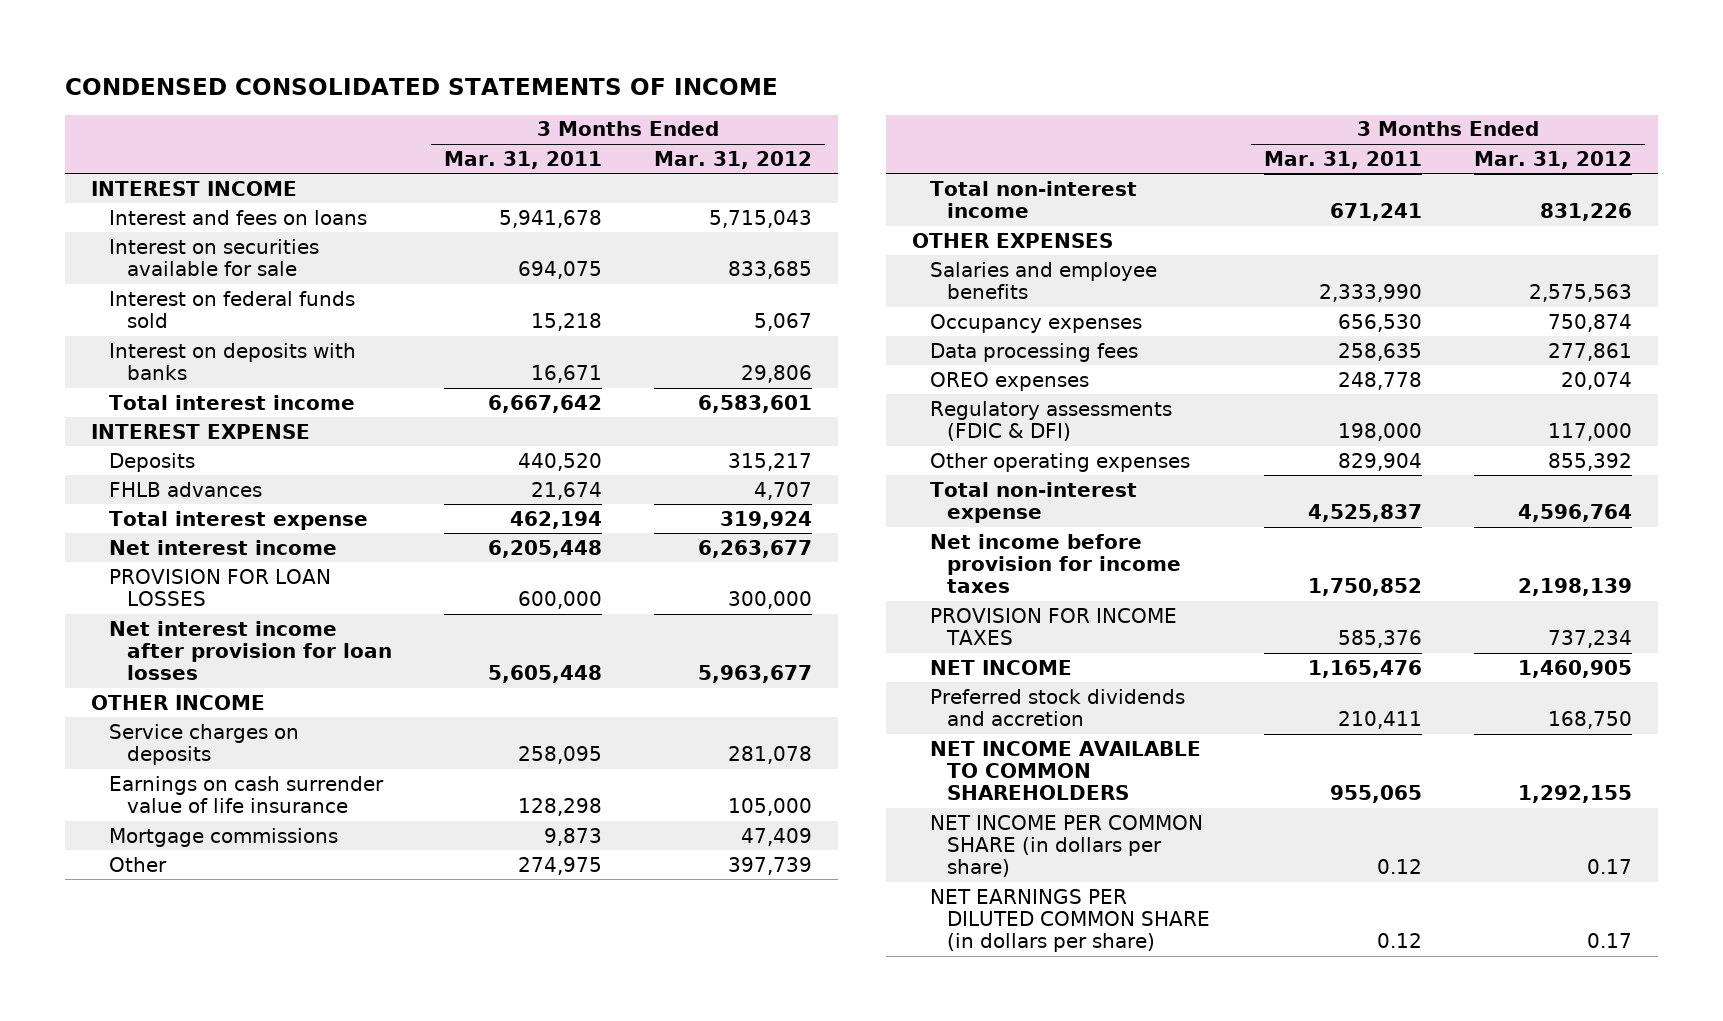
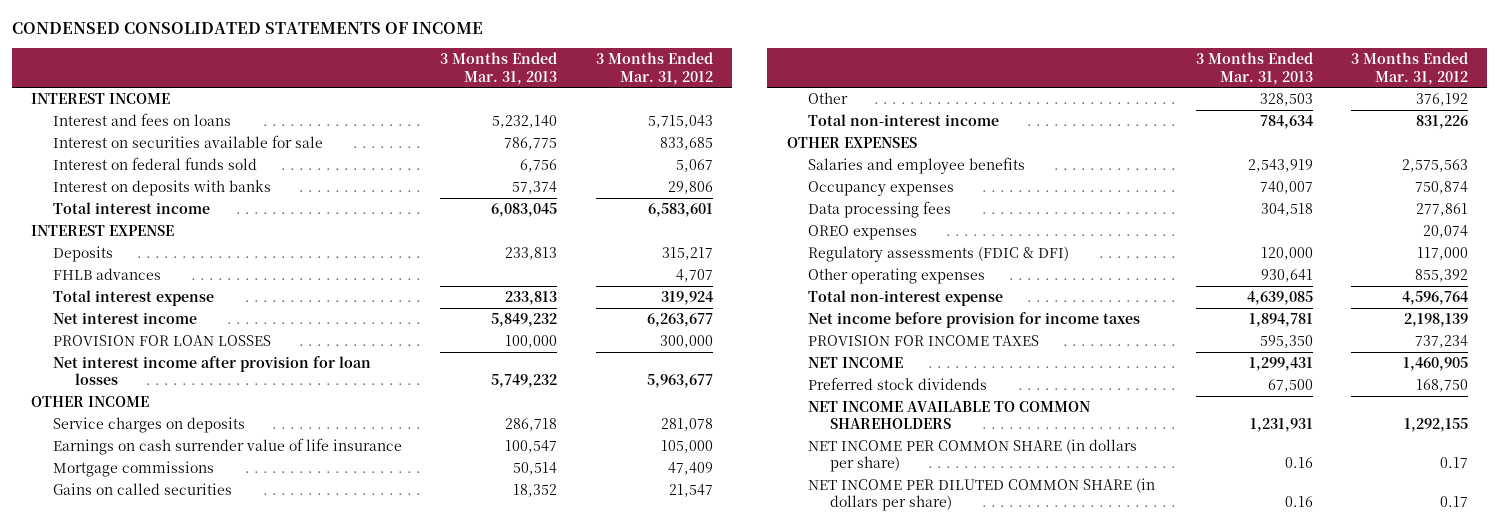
[443,150,602,169] Mar. 31, 2011 -> none
none -> [440,52,558,85] 3 Months Ended Mar. 31, 2013
none -> [53,483,233,496] Gains on called securities
[727,856,812,875] 397,739 -> [1416,93,1469,107] 376,192
[929,688,1185,727] Preferred stock dividends and accretion -> [808,377,988,391] Preferred stock dividends
[929,888,1211,953] NET EARNINGS PER DILUTED COMMON SHARE (in dollars per share) -> [808,478,1156,512] NET INCOME PER DILUTED COMMON SHARE (in dollars per share)

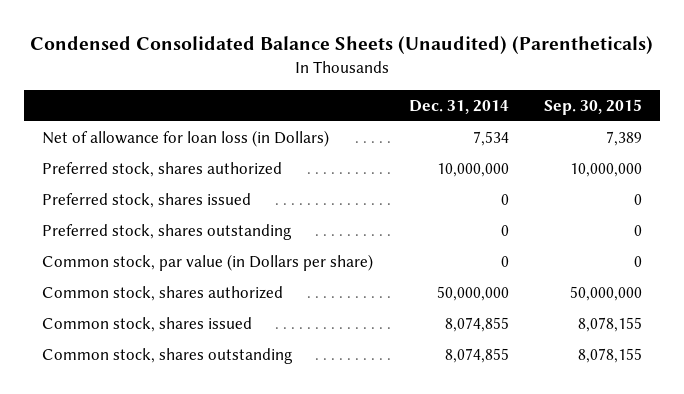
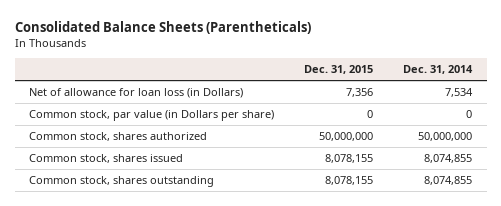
[30,36,654,55] Condensed Consolidated Balance Sheets (Unaudited) (Parentheticals) -> [14,20,311,34] Consolidated Balance Sheets (Parentheticals)
[544,98,643,115] Sep. 30, 2015 -> none
none -> [304,65,374,75] Dec. 31, 2015
[41,161,282,177] Preferred stock, shares authorized -> none
[41,192,251,208] Preferred stock, shares issued -> none
[41,223,292,240] Preferred stock, shares outstanding -> none

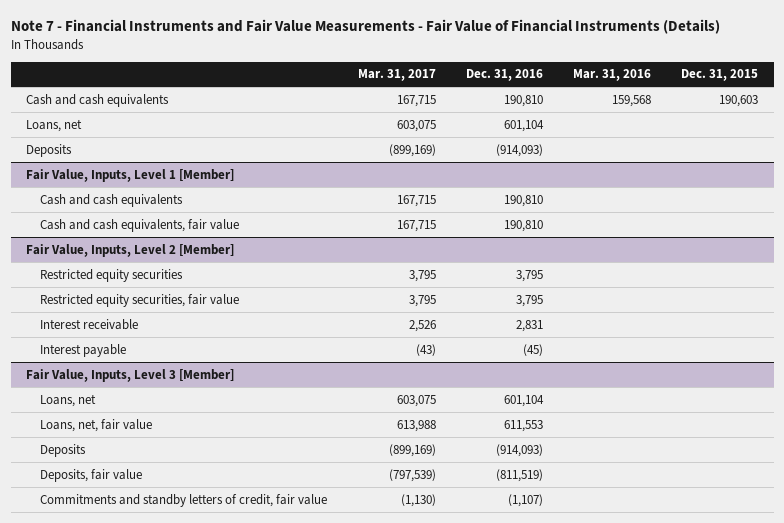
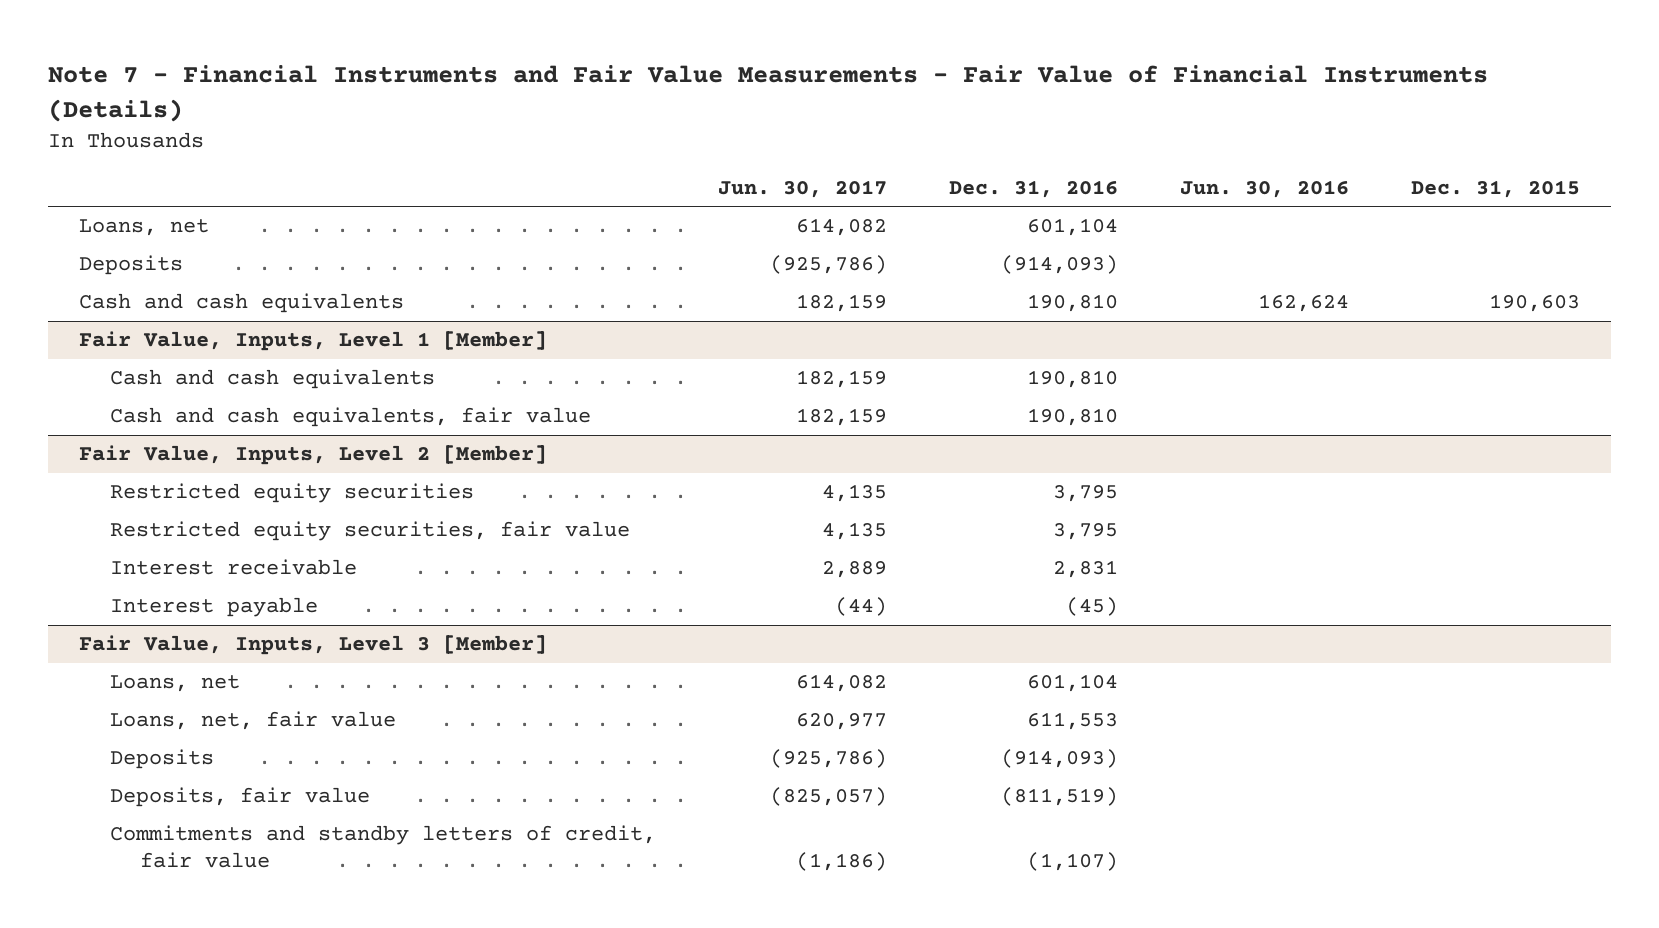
[357,69,436,82] Mar. 31, 2017 -> none
[573,69,652,82] Mar. 31, 2016 -> none
none -> [717,179,887,198] Jun. 30, 2017
none -> [1179,179,1349,198] Jun. 30, 2016
[25,93,169,107] Cash and cash equivalents -> [78,293,404,314] Cash and cash equivalents

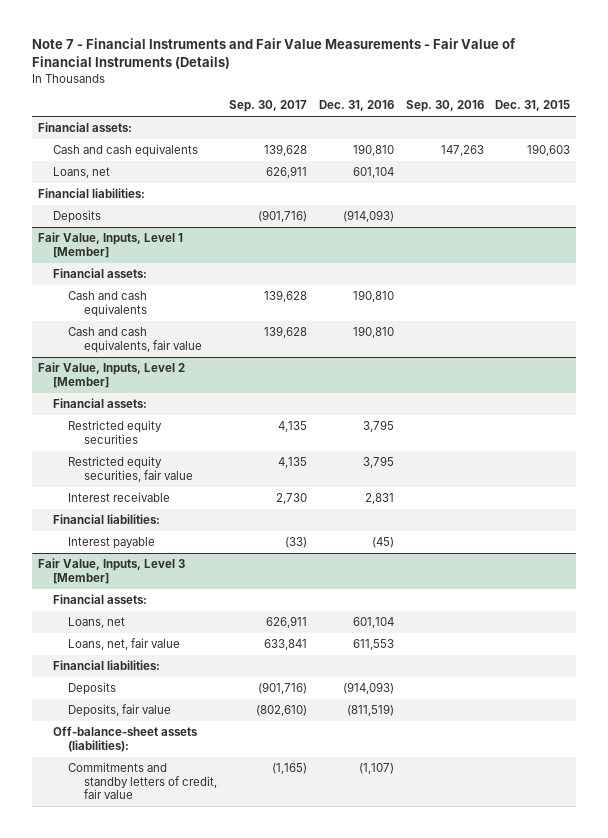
[717,179,887,198] Jun. 30, 2017 -> none
[1179,179,1349,198] Jun. 30, 2016 -> none
none -> [228,100,307,113] Sep. 30, 2017
none -> [405,100,484,113] Sep. 30, 2016
none -> [37,122,132,133] Financial assets:
[78,293,404,314] Cash and cash equivalents -> [53,144,199,158] Cash and cash equivalents
none -> [37,188,145,199] Financial liabilities:
none -> [53,268,148,279] Financial assets:
none -> [53,398,148,409] Financial assets:
none -> [53,514,161,525] Financial liabilities:
none -> [53,594,148,605] Financial assets:
none -> [53,660,161,671] Financial liabilities:
none -> [53,726,199,752] Off-balance-sheet assets (liabilities):

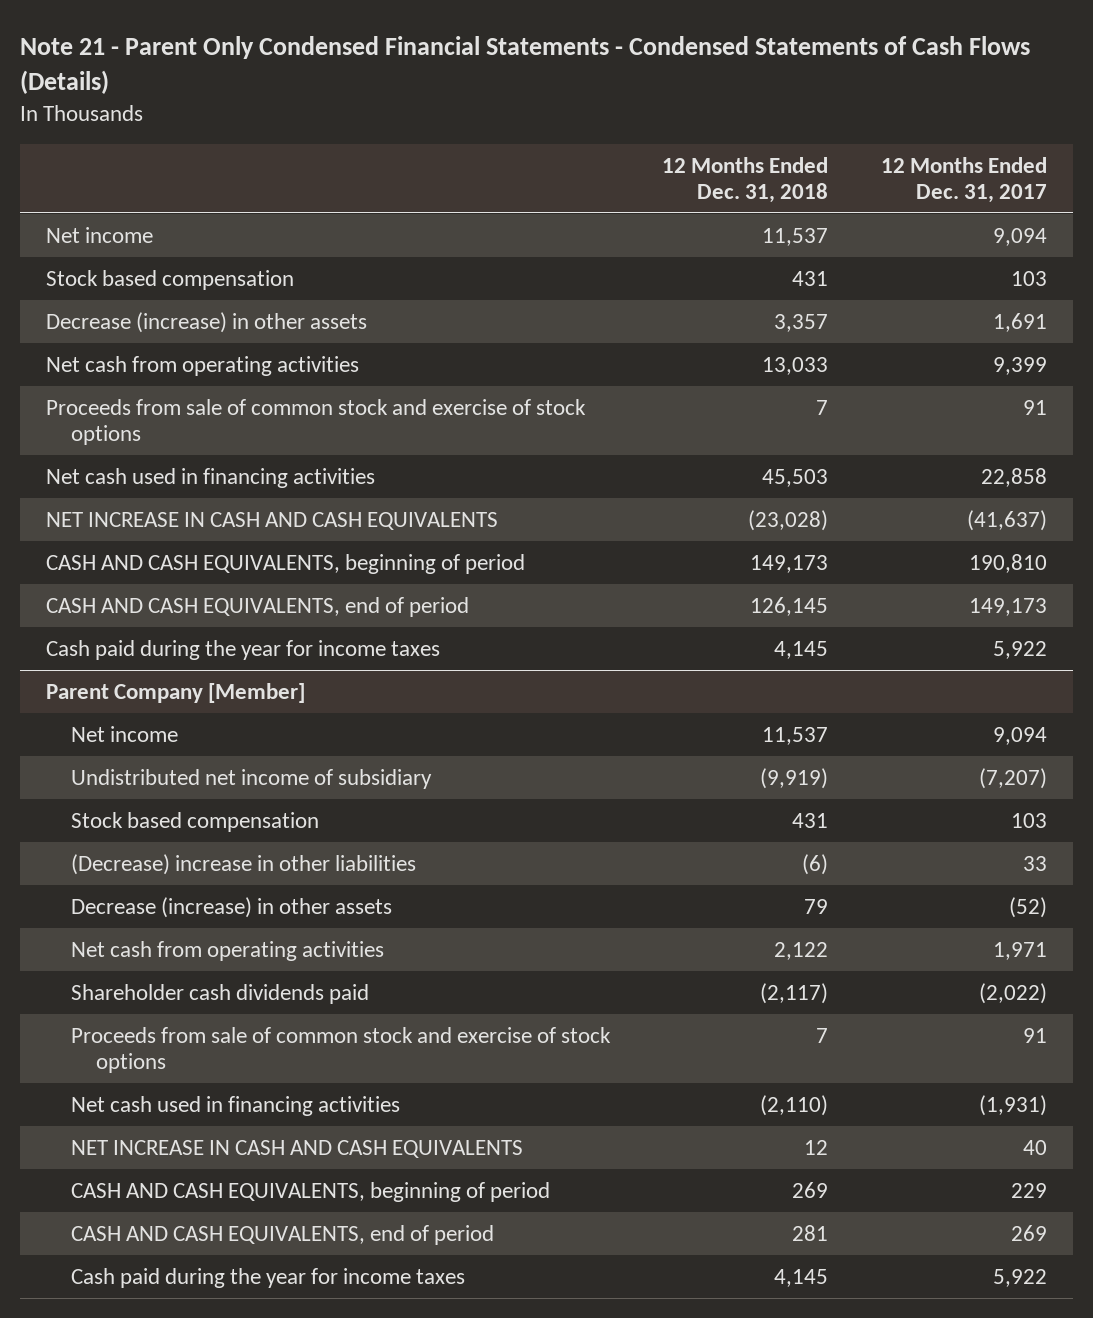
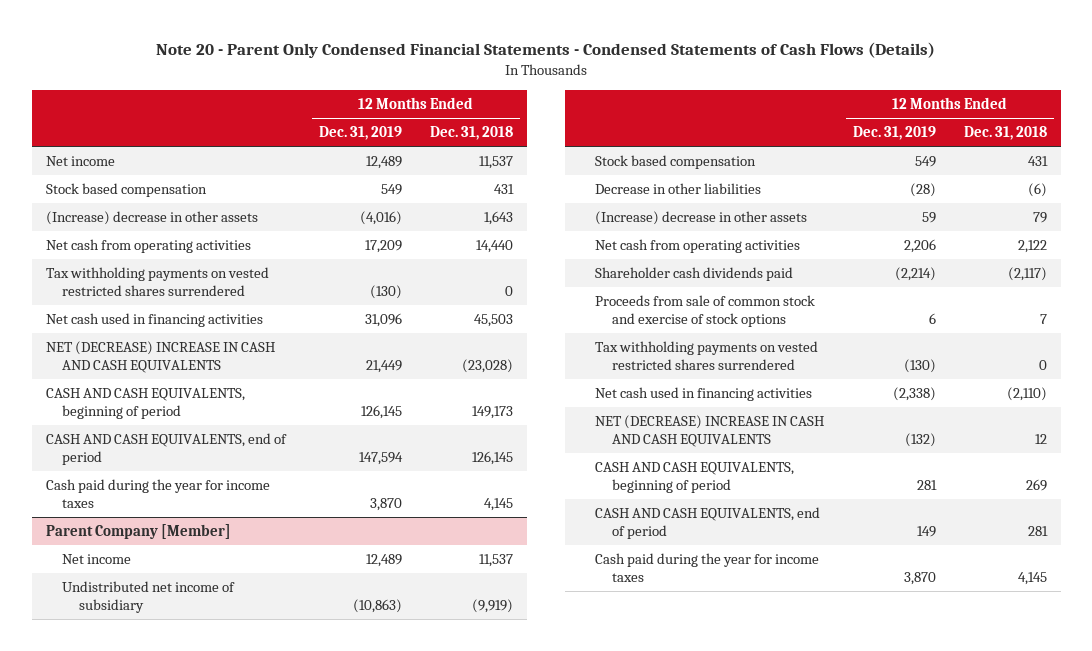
[19,36,1030,95] Note 21 - Parent Only Condensed Financial Statements - Condensed Statements of Cash Flows (Details) -> [156,41,936,58] Note 20 - Parent Only Condensed Financial Statements - Condensed Statements of Cash Flows (Details)
[880,156,1047,203] 12 Months Ended Dec. 31, 2017 -> none
none -> [319,126,403,141] Dec. 31, 2019
[46,398,587,446] Proceeds from sale of common stock and exercise of stock options -> none
[46,311,368,333] Decrease (increase) in other assets -> [45,211,258,226] (Increase) decrease in other assets
[774,313,829,332] 3,357 -> [484,211,514,226] 1,643
[762,356,829,375] 13,033 -> [476,240,514,254] 14,440
none -> [45,267,269,297] Tax withholding payments on vested restricted shares surrendered
[46,511,499,530] NET INCREASE IN CASH AND CASH EQUIVALENTS -> [45,341,275,374] NET (DECREASE) INCREASE IN CASH AND CASH EQUIVALENTS
[71,853,417,875] (Decrease) increase in other liabilities -> [595,183,762,195] Decrease in other liabilities
[71,896,393,918] Decrease (increase) in other assets -> [595,211,808,226] (Increase) decrease in other assets
none -> [595,341,819,371] Tax withholding payments on vested restricted shares surrendered
[71,1139,524,1158] NET INCREASE IN CASH AND CASH EQUIVALENTS -> [595,415,825,448] NET (DECREASE) INCREASE IN CASH AND CASH EQUIVALENTS

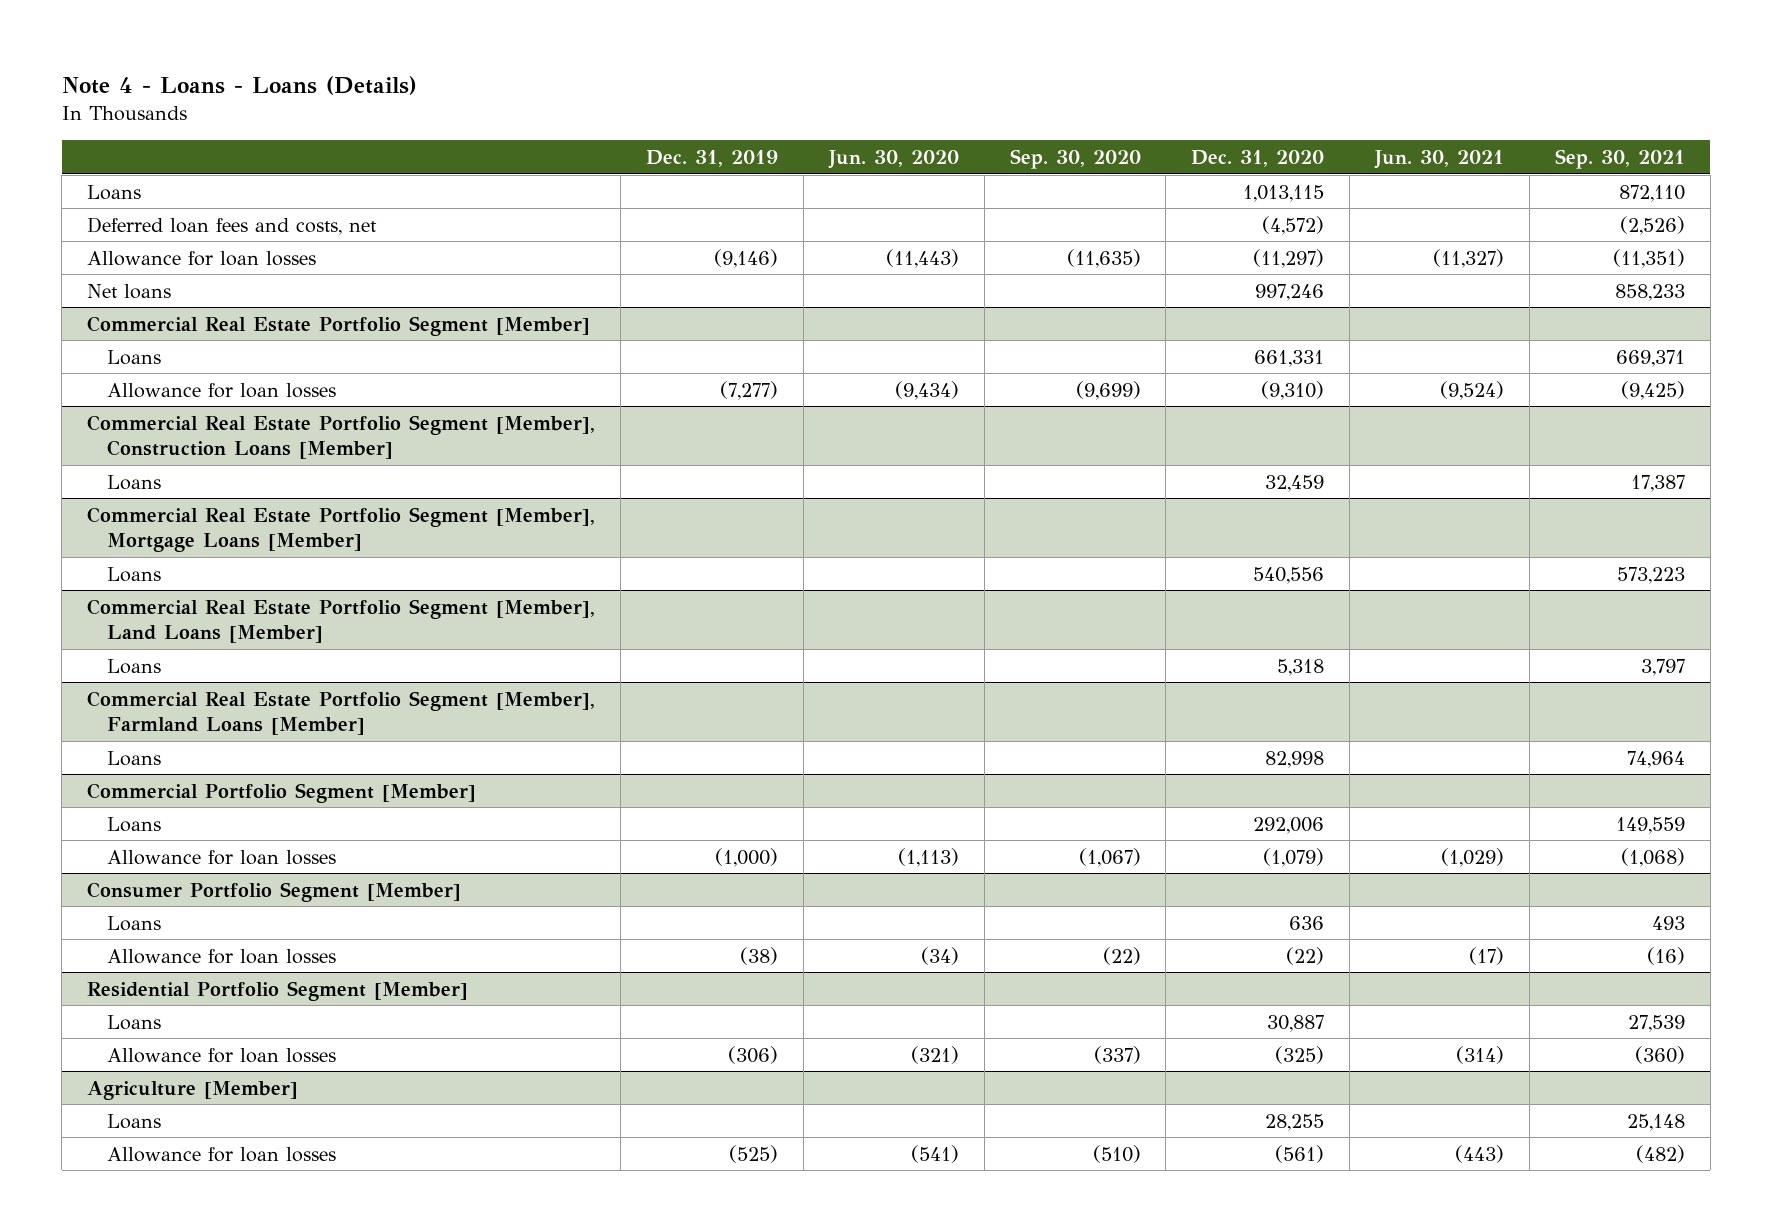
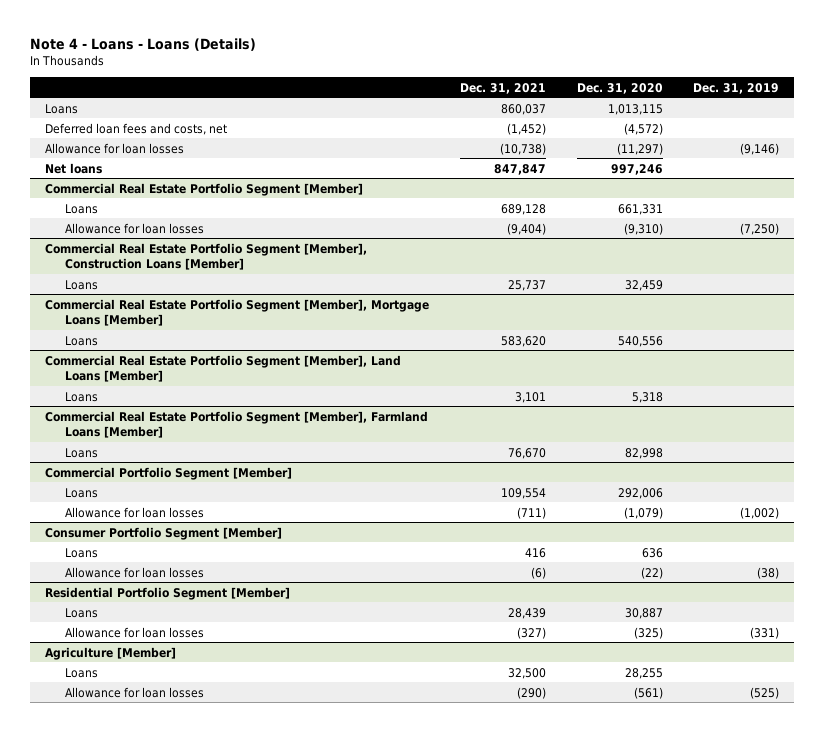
[827,149,959,169] Jun. 30, 2020 -> none
[1009,148,1141,169] Sep. 30, 2020 -> none
[1374,149,1505,169] Jun. 30, 2021 -> none
[1554,148,1685,169] Sep. 30, 2021 -> none
none -> [459,82,546,94] Dec. 31, 2021
[719,380,778,400] (7,277) -> [740,222,780,235] (7,250)
[714,847,778,867] (1,000) -> [740,506,780,519] (1,002)
[727,1045,778,1064] (306) -> [750,626,780,639] (331)

